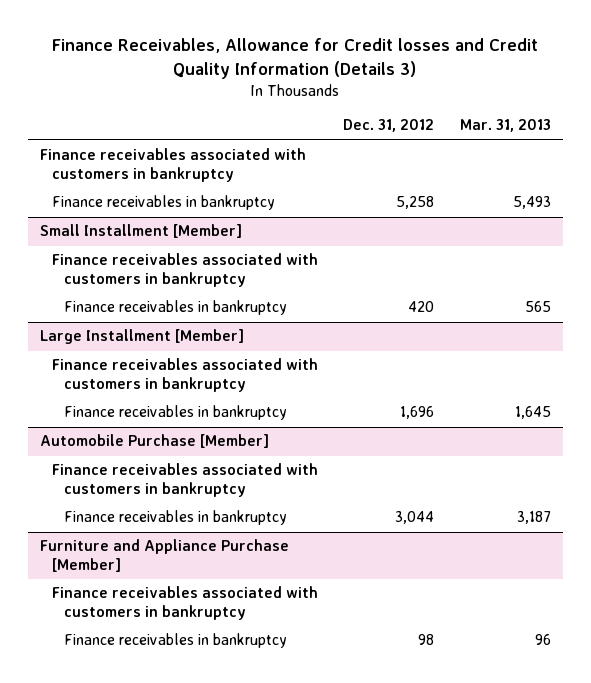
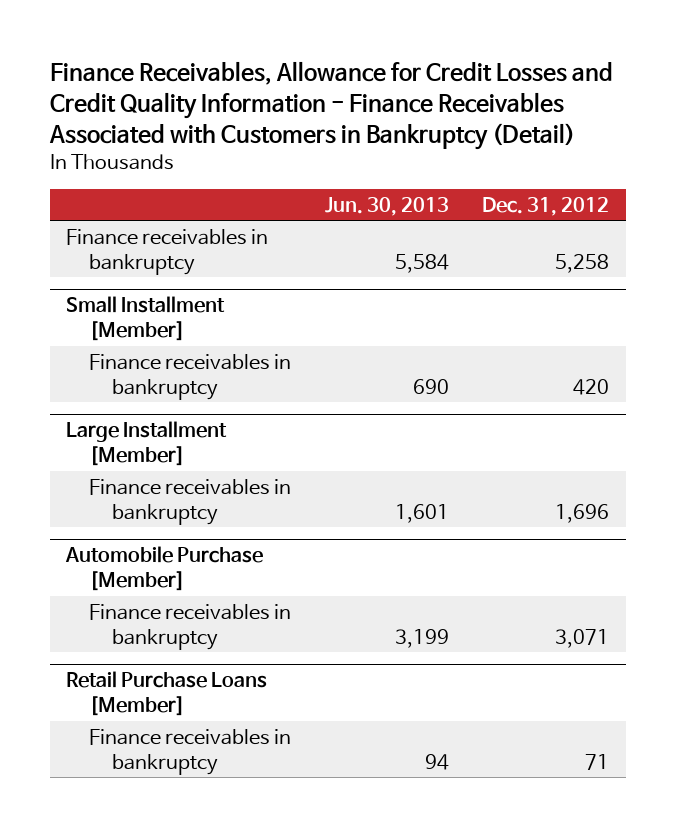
[52,38,539,80] Finance Receivables, Allowance for Credit losses and Credit Quality Information (Details 3) -> [48,61,613,151] Finance Receivables, Allowance for Credit Losses and Credit Quality Information - Finance Receivables Associated with Customers in Bankruptcy (Detail)
[459,119,551,133] Mar. 31, 2013 -> none
none -> [324,196,449,216] Jun. 30, 2013
[40,148,307,183] Finance receivables associated with customers in bankruptcy -> none
[52,253,319,288] Finance receivables associated with customers in bankruptcy -> none
[52,358,319,393] Finance receivables associated with customers in bankruptcy -> none
[52,463,319,498] Finance receivables associated with customers in bankruptcy -> none
[40,539,290,573] Furniture and Appliance Purchase [Member] -> none
[52,586,319,621] Finance receivables associated with customers in bankruptcy -> none
[395,511,435,525] 3,044 -> [555,628,610,648] 3,071
none -> [66,671,268,717] Retail Purchase Loans [Member]
[418,634,435,646] 98 -> [585,753,610,770] 71

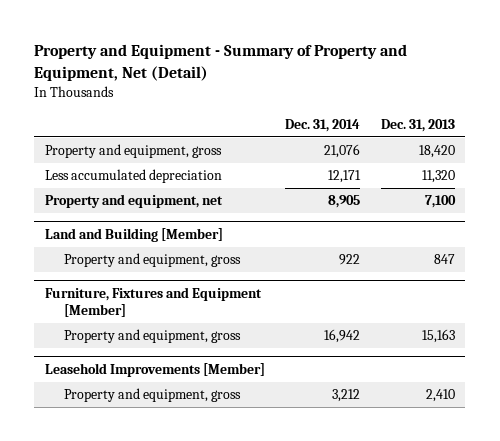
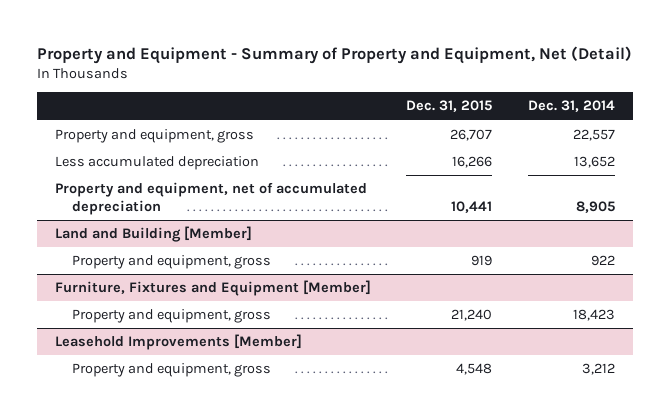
[380,118,455,132] Dec. 31, 2013 -> none
none -> [406,100,493,113] Dec. 31, 2015
[324,144,361,159] 21,076 -> [572,129,615,142] 22,557
[328,170,362,184] 12,171 -> [573,156,615,169] 13,652
[44,194,223,209] Property and equipment, net -> [54,182,367,215] Property and equipment, net of accumulated depreciation
[324,329,361,344] 16,942 -> [572,309,615,322] 18,423

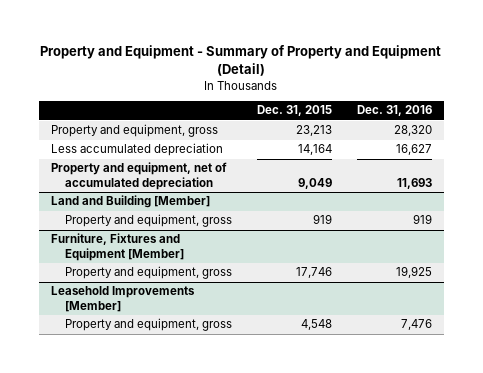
[36,45,632,64] Property and Equipment - Summary of Property and Equipment, Net (Detail) -> [40,45,442,77] Property and Equipment - Summary of Property and Equipment (Detail)
[527,100,615,113] Dec. 31, 2014 -> none
none -> [356,105,432,117] Dec. 31, 2016
[450,129,493,142] 26,707 -> [295,125,332,137] 23,213
[452,156,493,169] 16,266 -> [297,144,332,156] 14,164
[451,200,493,213] 10,441 -> [297,177,332,189] 9,049
[451,309,493,322] 21,240 -> [295,267,332,279] 17,746

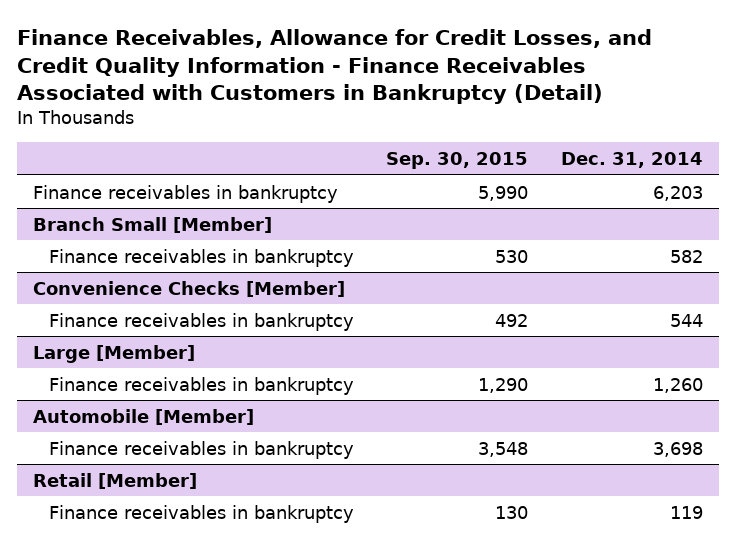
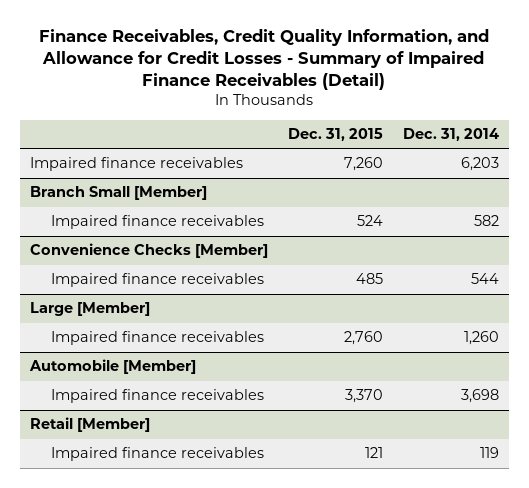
[17,28,653,105] Finance Receivables, Allowance for Credit Losses, and Credit Quality Information - Finance Receivables Associated with Customers in Bankruptcy (Detail) -> [39,28,490,91] Finance Receivables, Credit Quality Information, and Allowance for Credit Losses - Summary of Impaired Finance Receivables (Detail)
[386,151,529,169] Sep. 30, 2015 -> none
none -> [287,127,383,141] Dec. 31, 2015
[33,184,339,203] Finance receivables in bankruptcy -> [29,157,243,172] Impaired finance receivables
[48,248,354,267] Finance receivables in bankruptcy -> [51,215,265,230] Impaired finance receivables
[48,312,354,331] Finance receivables in bankruptcy -> [51,273,265,288] Impaired finance receivables
[48,376,354,395] Finance receivables in bankruptcy -> [51,331,265,346] Impaired finance receivables
[48,440,354,459] Finance receivables in bankruptcy -> [51,389,265,404] Impaired finance receivables
[48,504,354,523] Finance receivables in bankruptcy -> [51,447,265,462] Impaired finance receivables

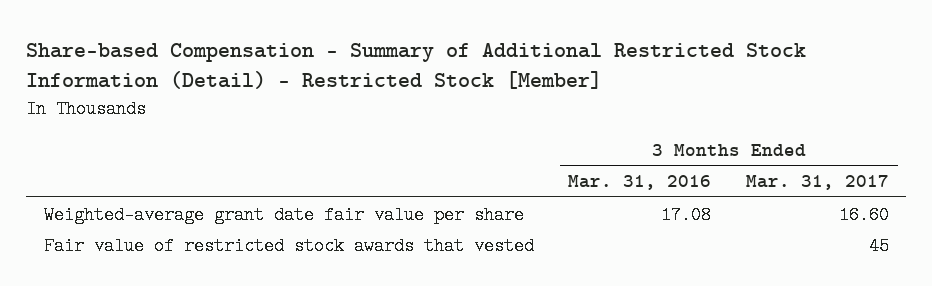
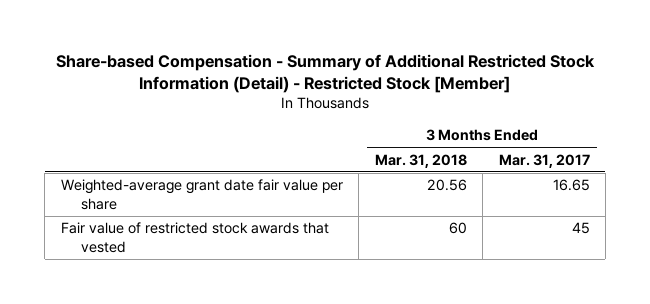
[568,175,712,191] Mar. 31, 2016 -> none
none -> [374,153,467,168] Mar. 31, 2018
[838,205,889,224] 16.60 -> [552,179,590,192] 16.65

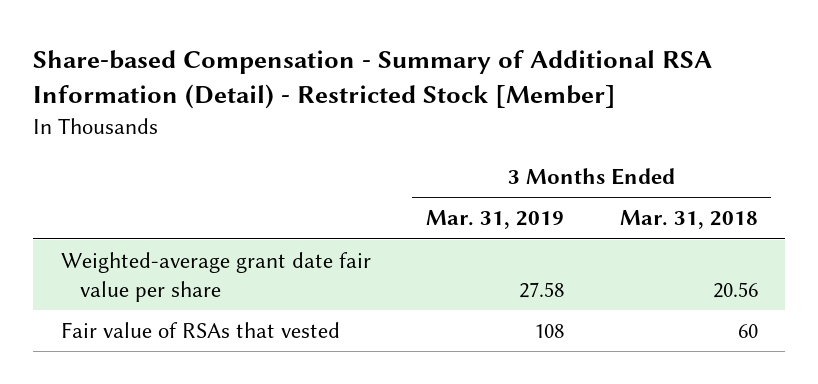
[56,53,596,94] Share-based Compensation - Summary of Additional Restricted Stock Information (Detail) - Restricted Stock [Member] -> [32,49,712,110] Share-based Compensation - Summary of Additional RSA Information (Detail) - Restricted Stock [Member]
[498,153,590,168] Mar. 31, 2017 -> none
none -> [426,210,565,230] Mar. 31, 2019
[60,222,329,253] Fair value of restricted stock awards that vested -> [60,321,340,338] Fair value of RSAs that vested

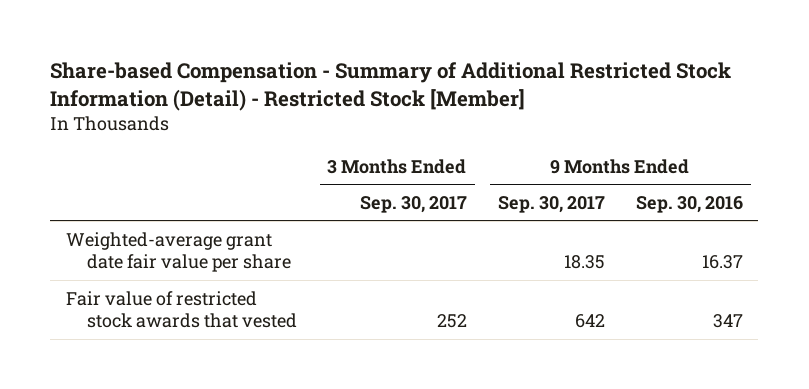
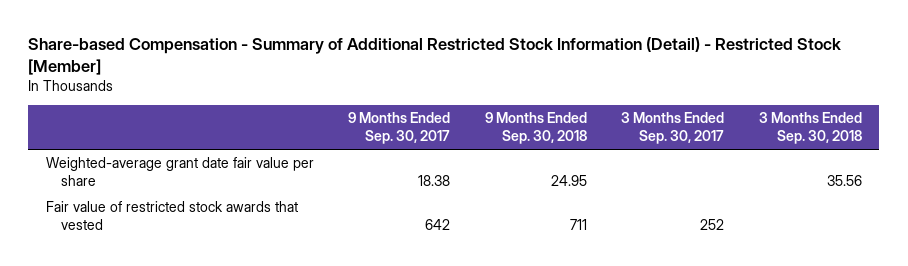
[635,195,743,213] Sep. 30, 2016 -> none
none -> [484,112,587,145] 9 Months Ended Sep. 30, 2018
none -> [759,112,863,145] 3 Months Ended Sep. 30, 2018
[563,255,605,270] 18.35 -> [418,174,451,186] 18.38

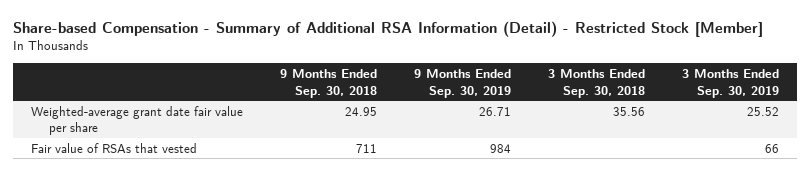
[28,37,842,76] Share-based Compensation - Summary of Additional Restricted Stock Information (Detail) - Restricted Stock [Member] -> [12,20,763,37] Share-based Compensation - Summary of Additional RSA Information (Detail) - Restricted Stock [Member]
[348,112,451,145] 9 Months Ended Sep. 30, 2017 -> none
[621,112,725,145] 3 Months Ended Sep. 30, 2017 -> none
none -> [413,68,511,98] 9 Months Ended Sep. 30, 2019
none -> [681,68,779,98] 3 Months Ended Sep. 30, 2019
[45,200,298,230] Fair value of restricted stock awards that vested -> [31,142,198,153] Fair value of RSAs that vested

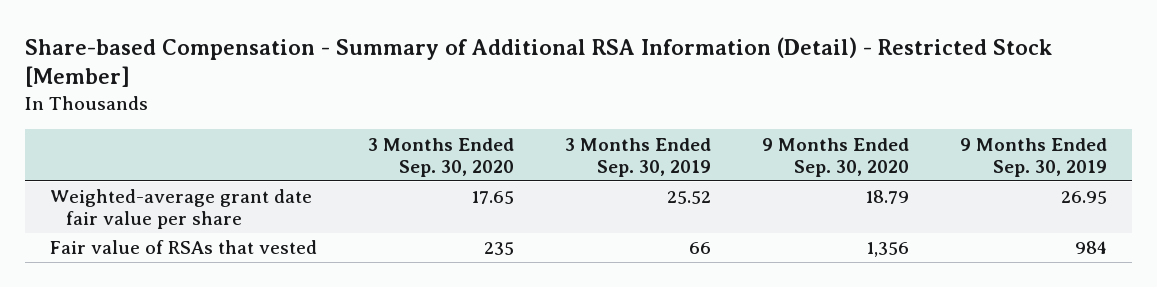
[280,68,378,98] 9 Months Ended Sep. 30, 2018 -> none
[547,68,645,98] 3 Months Ended Sep. 30, 2018 -> none
none -> [368,137,515,177] 3 Months Ended Sep. 30, 2020
none -> [761,137,909,177] 9 Months Ended Sep. 30, 2020
[478,106,511,116] 26.71 -> [1060,191,1107,205] 26.95

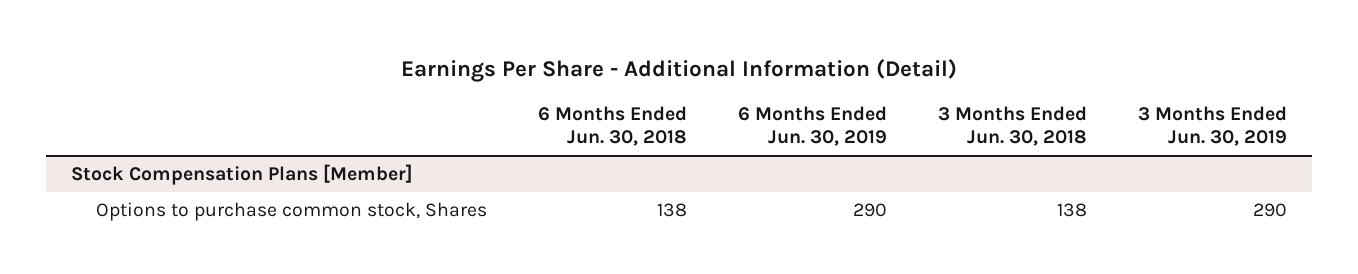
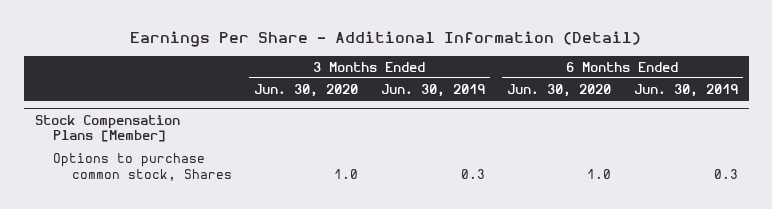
[537,105,687,147] 6 Months Ended Jun. 30, 2018 -> none
[937,105,1087,147] 3 Months Ended Jun. 30, 2018 -> none
none -> [254,83,359,97] Jun. 30, 2020
none -> [507,83,612,97] Jun. 30, 2020
[852,203,887,218] 290 -> [713,168,738,179] 0.3
[1252,203,1287,218] 290 -> [460,168,485,179] 0.3

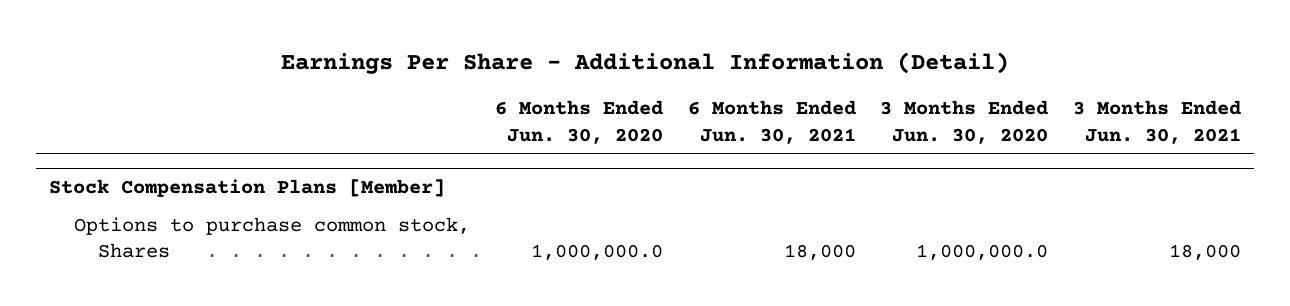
[380,83,485,97] Jun. 30, 2019 -> none
[633,83,738,97] Jun. 30, 2019 -> none
none -> [687,100,856,144] 6 Months Ended Jun. 30, 2021
none -> [1073,100,1242,144] 3 Months Ended Jun. 30, 2021
[334,168,359,179] 1.0 -> [916,244,1049,261] 1,000,000.0
[587,168,612,179] 1.0 -> [530,244,663,261] 1,000,000.0

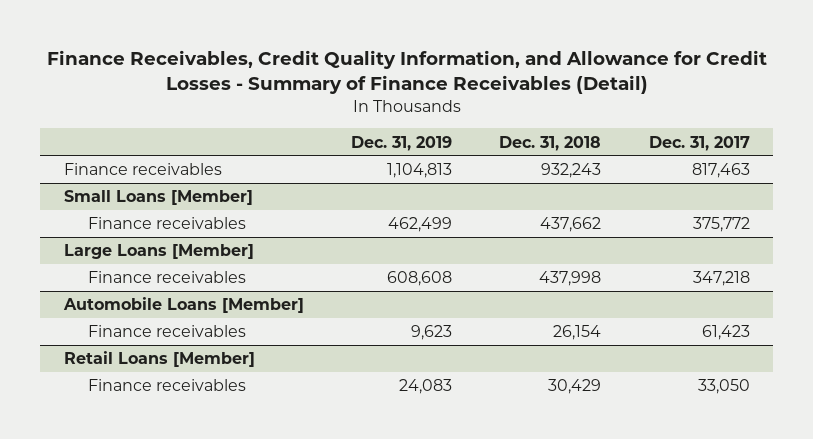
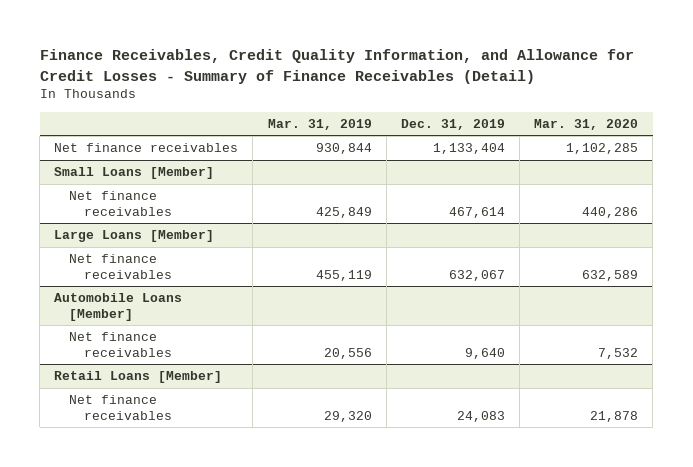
[499,135,602,151] Dec. 31, 2018 -> none
[648,135,750,151] Dec. 31, 2017 -> none
none -> [267,118,372,130] Mar. 31, 2019
none -> [534,118,639,130] Mar. 31, 2020
[63,163,222,176] Finance receivables -> [54,143,239,153] Net finance receivables
[386,163,452,179] 1,104,813 -> [432,143,505,155] 1,133,404
[87,217,246,230] Finance receivables -> [69,191,172,216] Net finance receivables
[387,217,452,233] 462,499 -> [448,206,505,218] 467,614
[87,271,246,284] Finance receivables -> [69,254,172,279] Net finance receivables
[386,271,452,287] 608,608 -> [448,269,505,281] 632,067
[87,325,246,338] Finance receivables -> [69,332,172,357] Net finance receivables
[410,325,452,341] 9,623 -> [464,347,505,359] 9,640
[87,379,246,392] Finance receivables -> [69,395,172,420] Net finance receivables

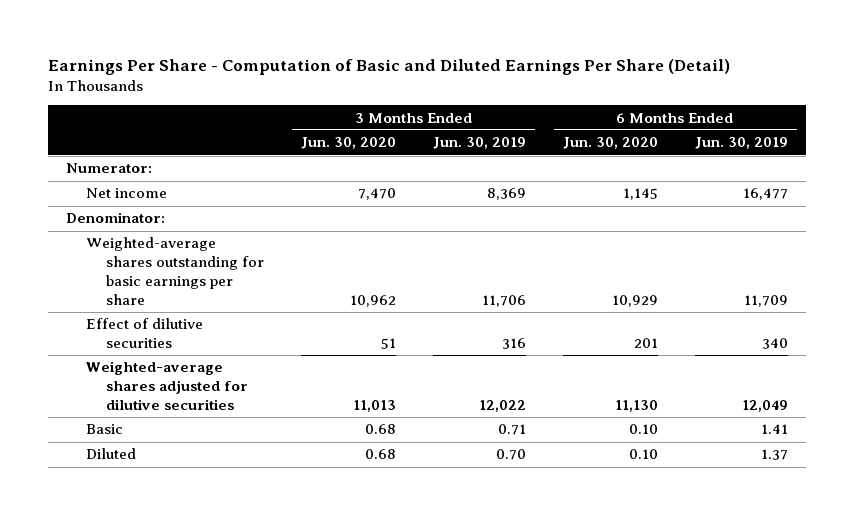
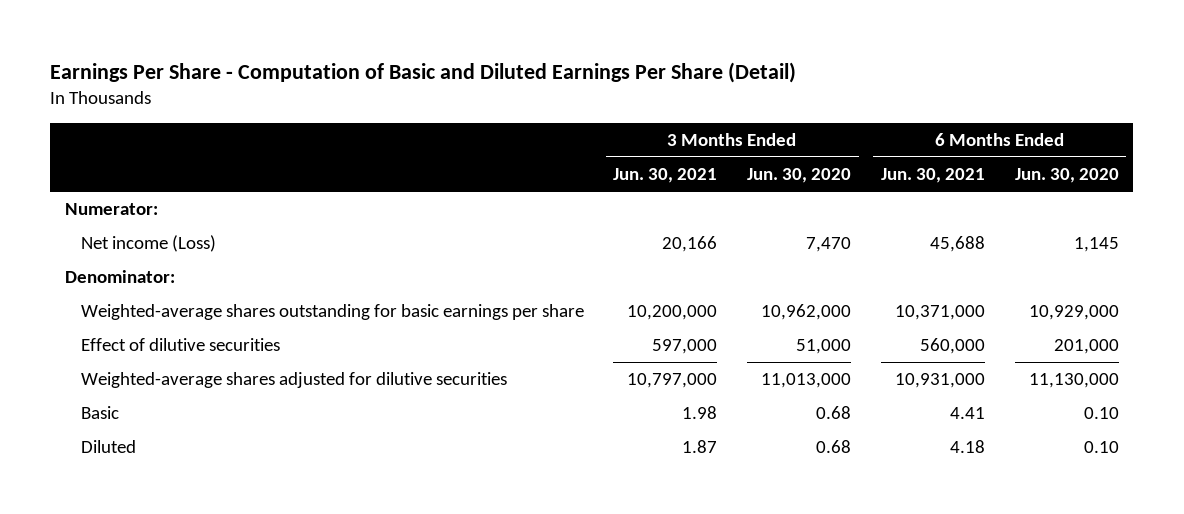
[433,137,527,150] Jun. 30, 2019 -> none
[694,137,788,150] Jun. 30, 2019 -> none
none -> [613,168,718,184] Jun. 30, 2021
none -> [880,168,985,184] Jun. 30, 2021
[86,188,168,199] Net income -> [80,235,216,253] Net income (Loss)
[350,295,397,308] 10,962 -> [761,304,852,321] 10,962,000
[611,295,658,308] 10,929 -> [1028,305,1119,321] 10,929,000
[381,338,397,350] 51 -> [796,339,852,355] 51,000
[633,338,658,349] 201 -> [1053,339,1119,355] 201,000
[353,400,397,413] 11,013 -> [761,373,852,389] 11,013,000
[614,400,658,413] 11,130 -> [1028,373,1119,389] 11,130,000

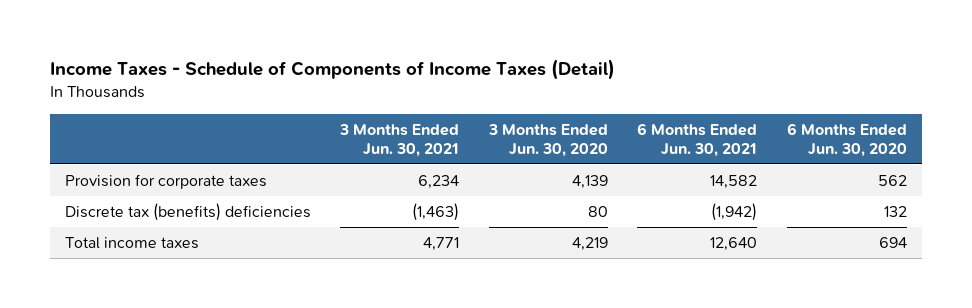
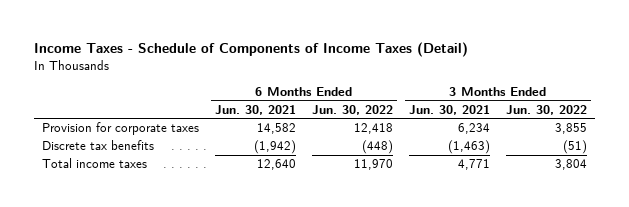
[487,123,608,157] 3 Months Ended Jun. 30, 2020 -> none
[786,122,907,157] 6 Months Ended Jun. 30, 2020 -> none
none -> [312,104,394,115] Jun. 30, 2022
none -> [506,104,588,115] Jun. 30, 2022
[65,203,312,222] Discrete tax (benefits) deficiencies -> [42,140,155,151] Discrete tax benefits

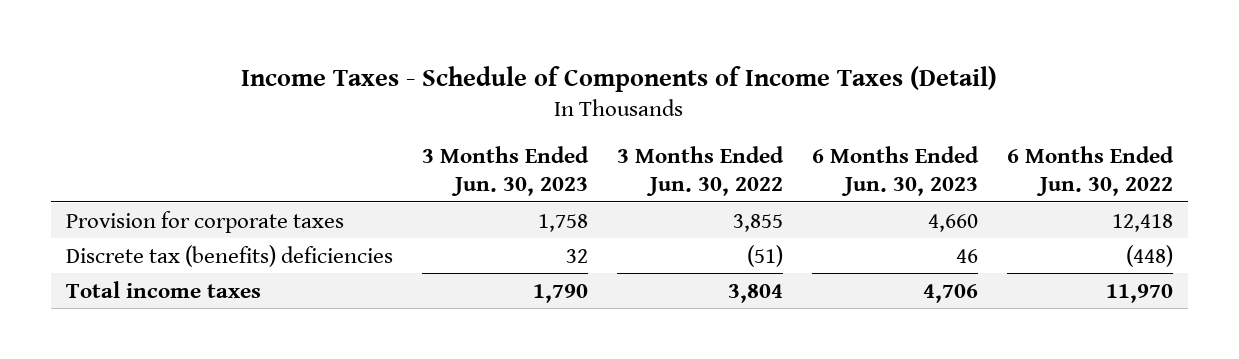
[215,104,297,115] Jun. 30, 2021 -> none
[409,104,491,115] Jun. 30, 2021 -> none
none -> [421,146,589,196] 3 Months Ended Jun. 30, 2023
none -> [812,146,980,196] 6 Months Ended Jun. 30, 2023
[42,140,155,151] Discrete tax benefits -> [65,244,393,267] Discrete tax (benefits) deficiencies

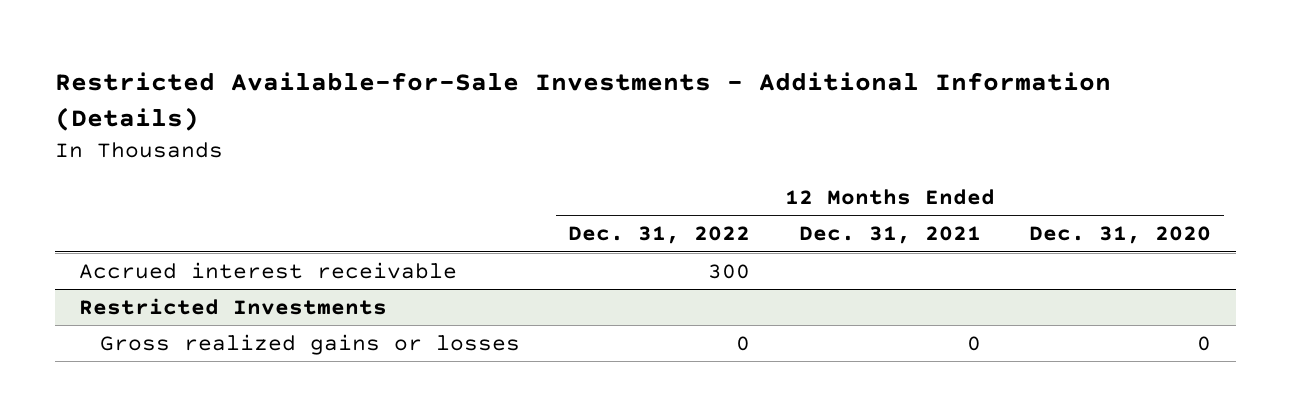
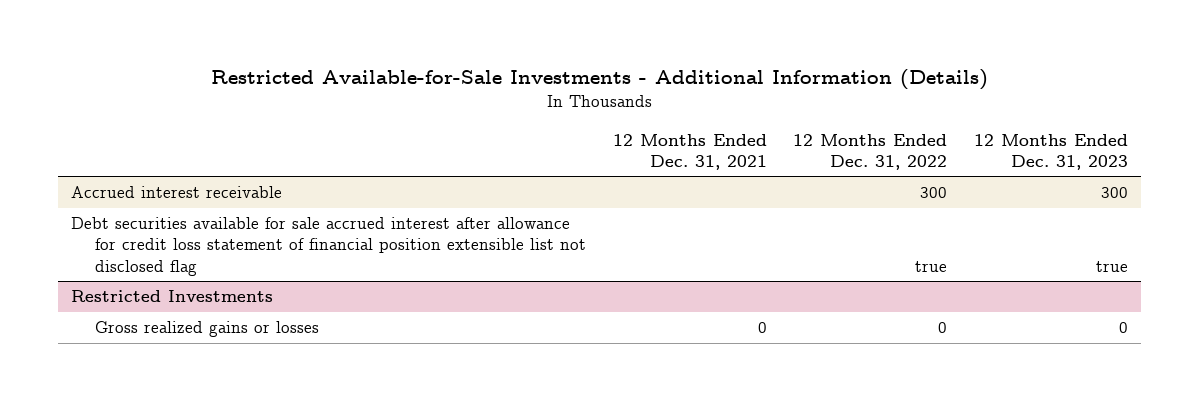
[1029,226,1212,245] Dec. 31, 2020 -> none
none -> [973,133,1128,170] 12 Months Ended Dec. 31, 2023
none -> [71,217,587,276] Debt securities available for sale accrued interest after allowance for credit loss statement of financial position extensible list not disclosed flag

